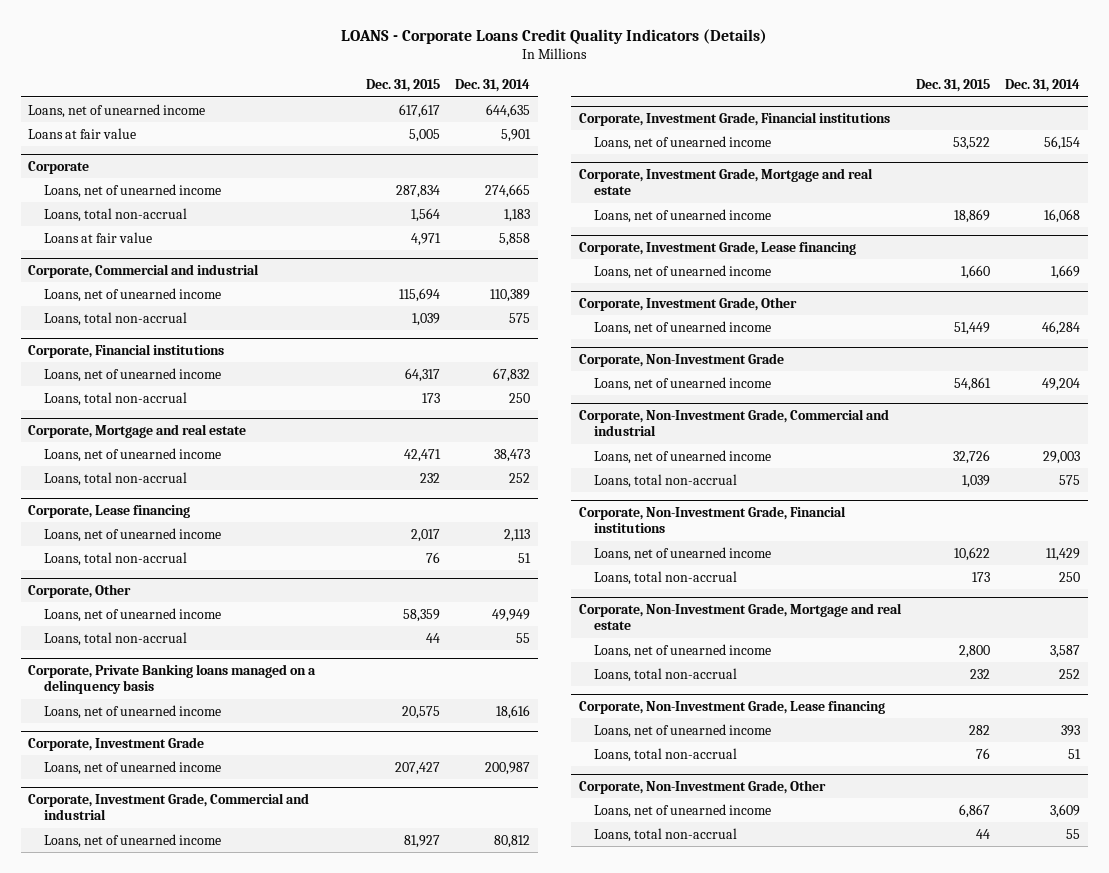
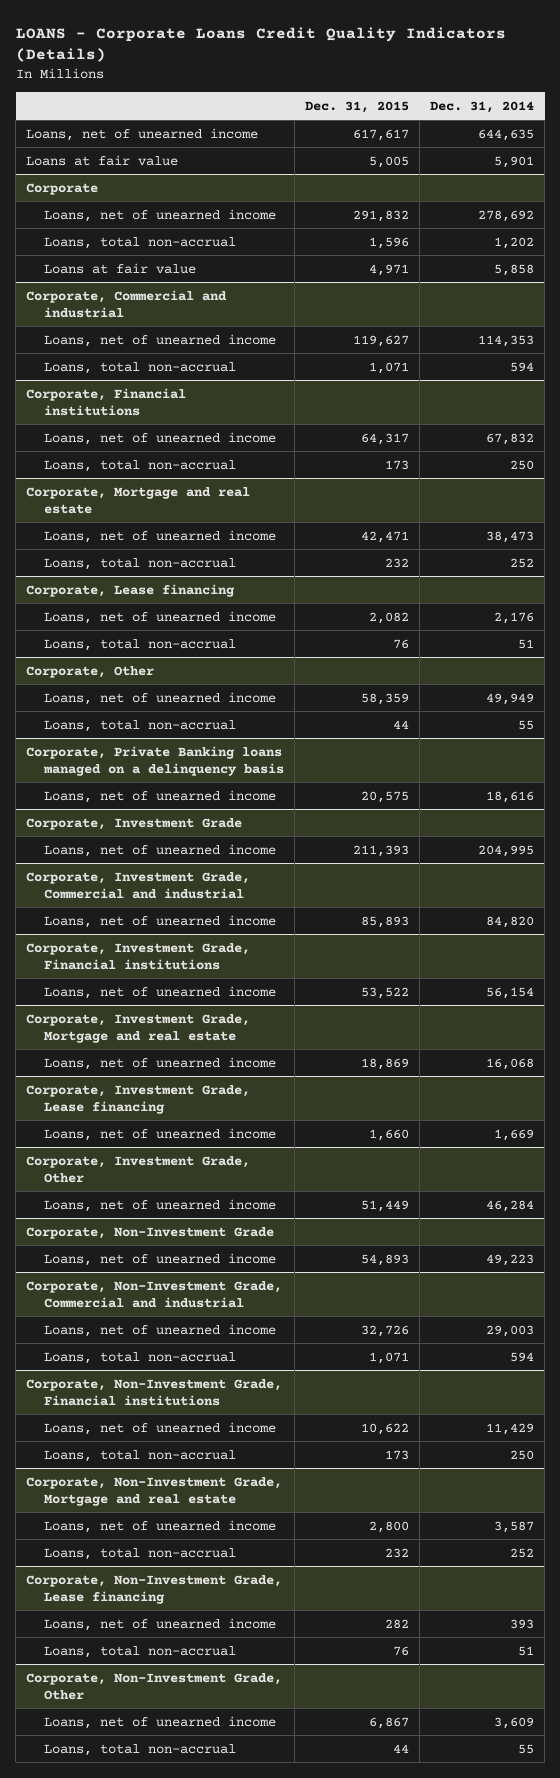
[395,184,440,198] 287,834 -> [352,209,409,222] 291,832
[485,183,531,198] 274,665 -> [478,209,535,222] 278,692
[410,207,440,222] 1,564 -> [368,236,409,249] 1,596
[504,208,531,222] 1,183 -> [494,236,535,249] 1,202
[398,287,440,302] 115,694 -> [352,334,409,347] 119,627
[490,288,531,302] 110,389 -> [478,334,535,347] 114,353
[411,312,440,326] 1,039 -> [368,361,409,374] 1,071
[509,312,531,323] 575 -> [510,361,535,372] 594
[410,528,440,542] 2,017 -> [368,611,409,624] 2,082
[504,528,531,542] 2,113 -> [494,611,535,624] 2,176
[394,761,440,775] 207,427 -> [352,844,409,857] 211,393
[485,761,531,775] 200,987 -> [478,844,535,857] 204,995
[403,834,440,848] 81,927 -> [360,915,409,928] 85,893
[494,834,531,848] 80,812 -> [486,915,535,928] 84,820
[953,376,991,391] 54,861 -> [360,1253,409,1266] 54,893
[1042,377,1081,391] 49,204 -> [486,1253,535,1266] 49,223
[961,474,990,488] 1,039 -> [368,1351,409,1364] 1,071
[1059,474,1081,485] 575 -> [510,1351,535,1362] 594

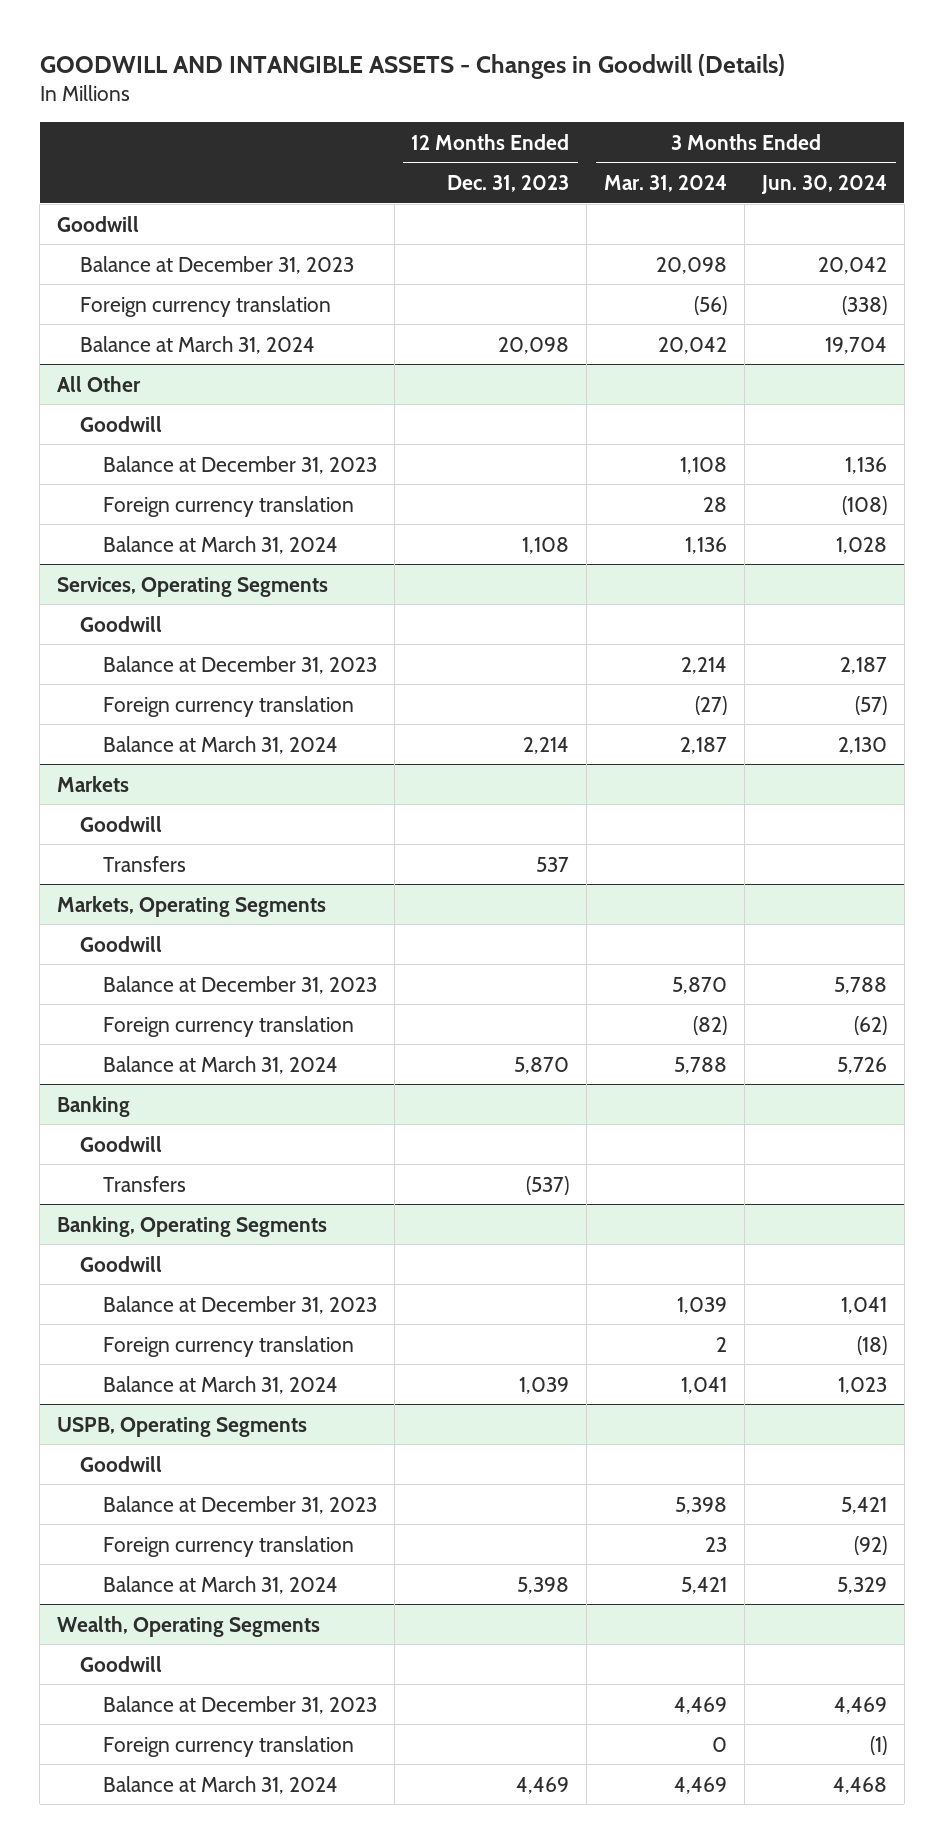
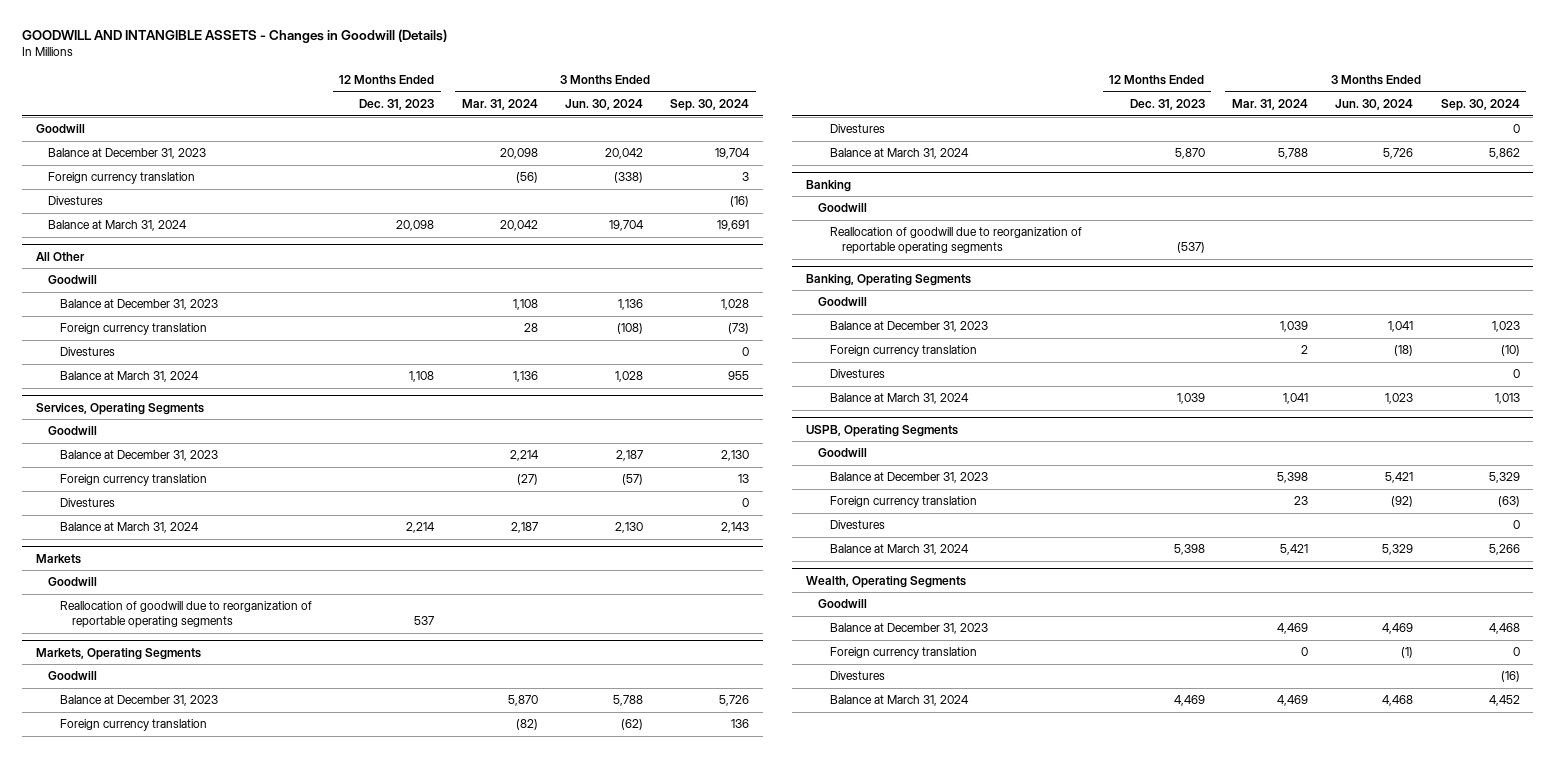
none -> [670,99,750,112] Sep. 30, 2024
none -> [47,196,103,206] Divestures
none -> [60,347,116,357] Divestures
none -> [60,498,116,508] Divestures
[102,855,186,872] Transfers -> [60,601,313,629] Reallocation of goodwill due to reorganization of reportable operating segments
none -> [830,124,886,134] Divestures
[102,1175,186,1192] Transfers -> [830,227,1083,255] Reallocation of goodwill due to reorganization of reportable operating segments
none -> [830,369,886,379] Divestures
none -> [830,520,886,530] Divestures
none -> [830,671,886,681] Divestures

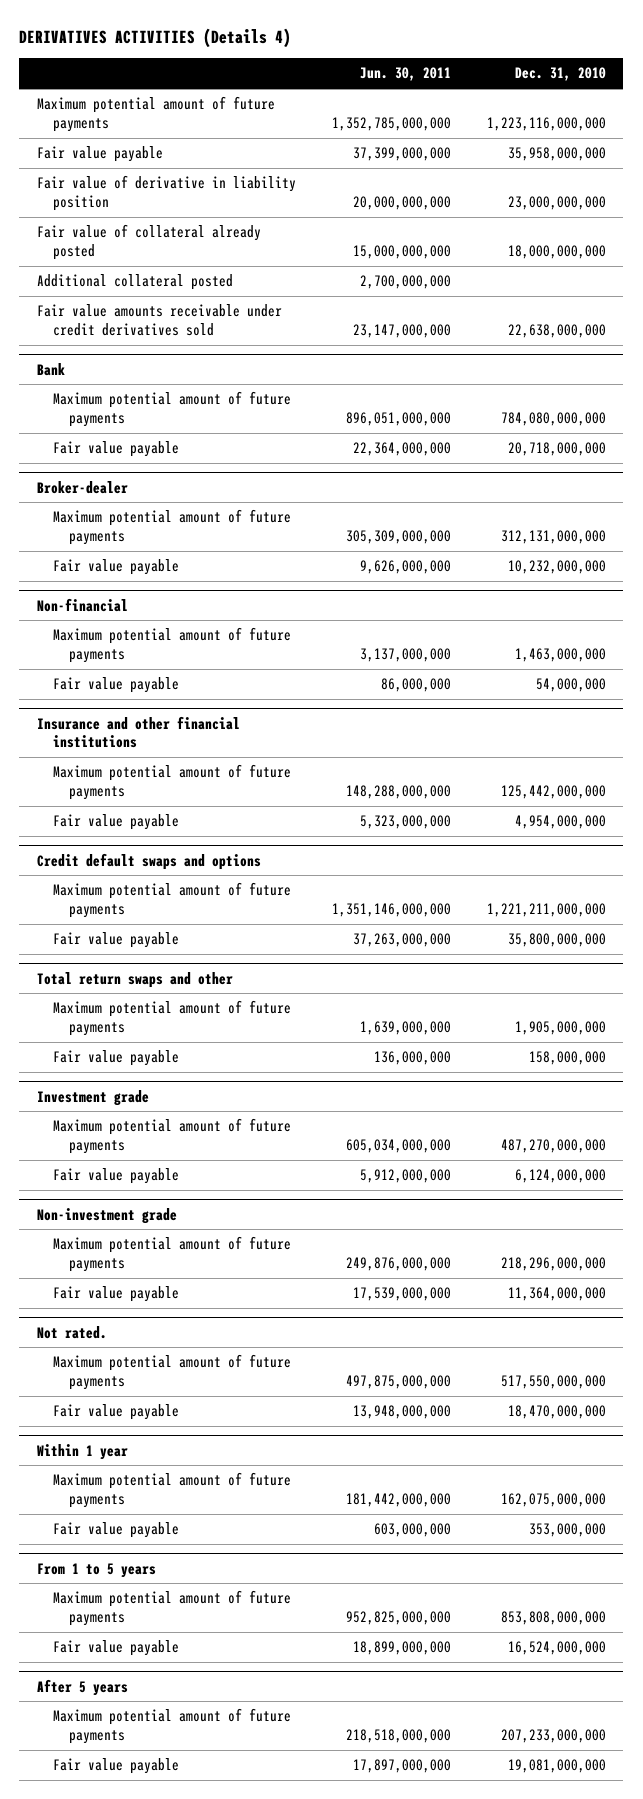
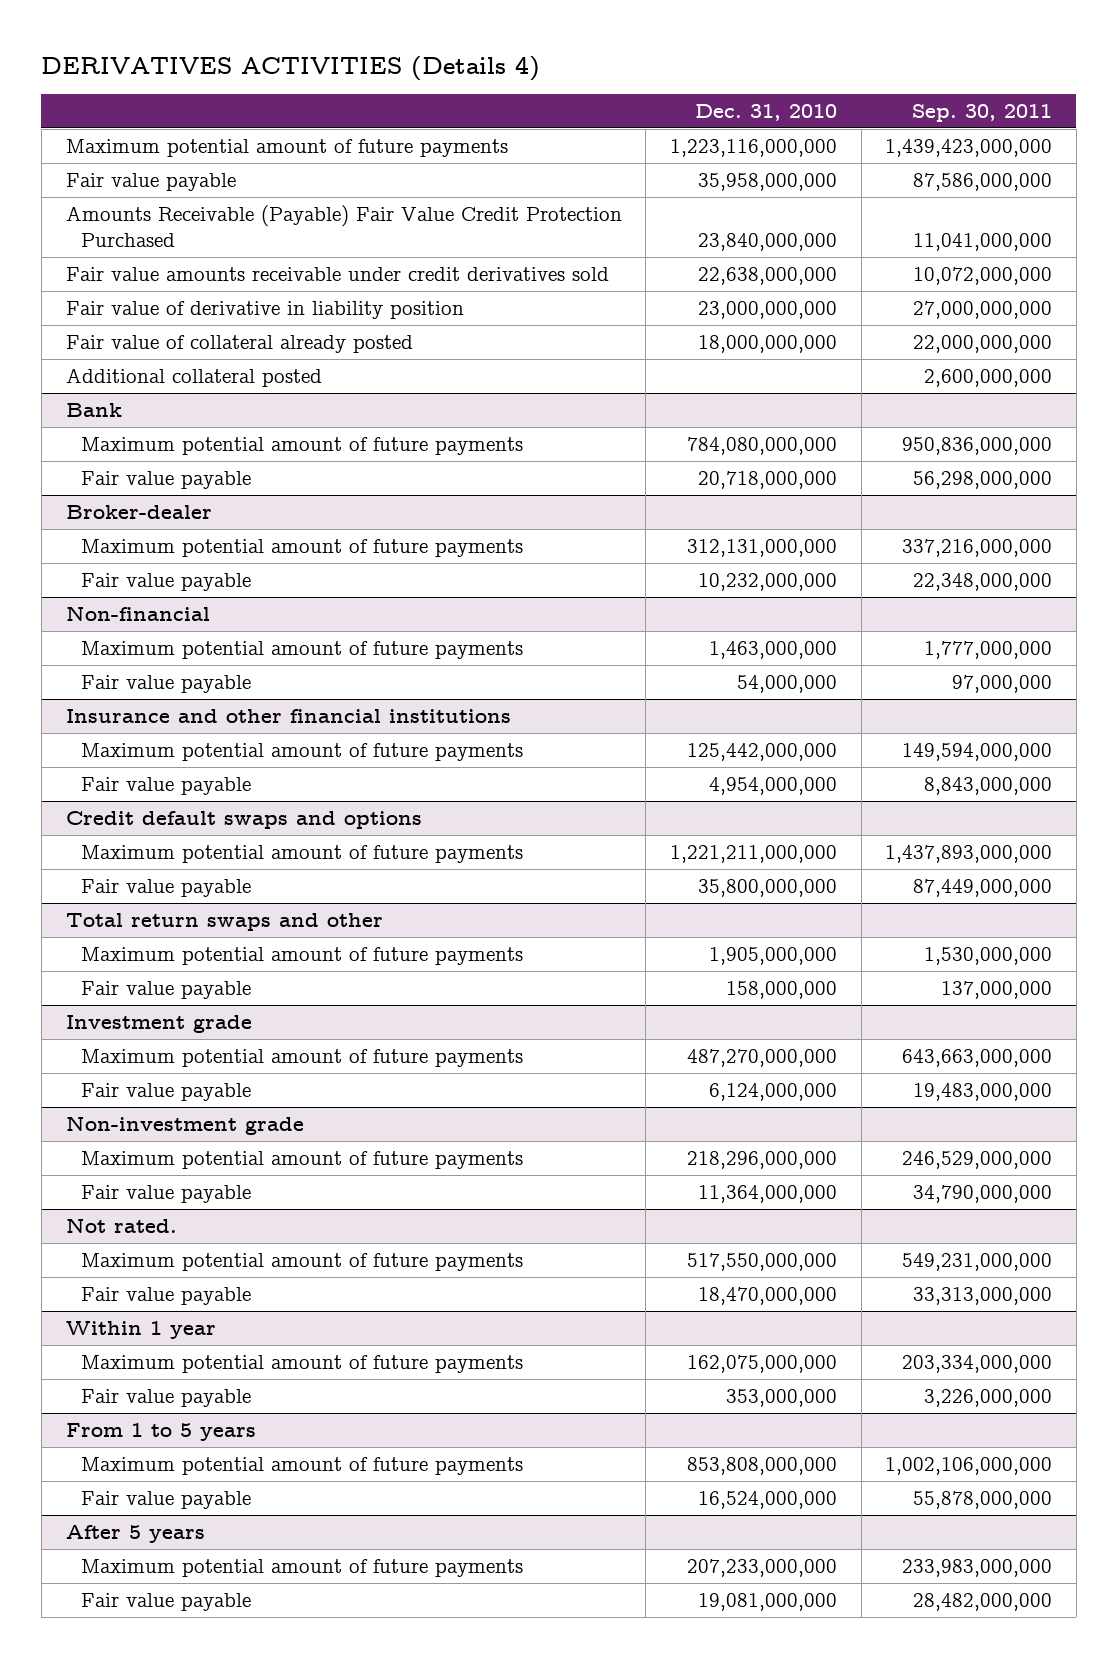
[359,67,451,82] Jun. 30, 2011 -> none
none -> [912,104,1053,123] Sep. 30, 2011
none -> [65,204,622,248] Amounts Receivable (Payable) Fair Value Credit Protection Purchased
[37,304,283,336] Fair value amounts receivable under credit derivatives sold -> [65,266,609,281] Fair value amounts receivable under credit derivatives sold

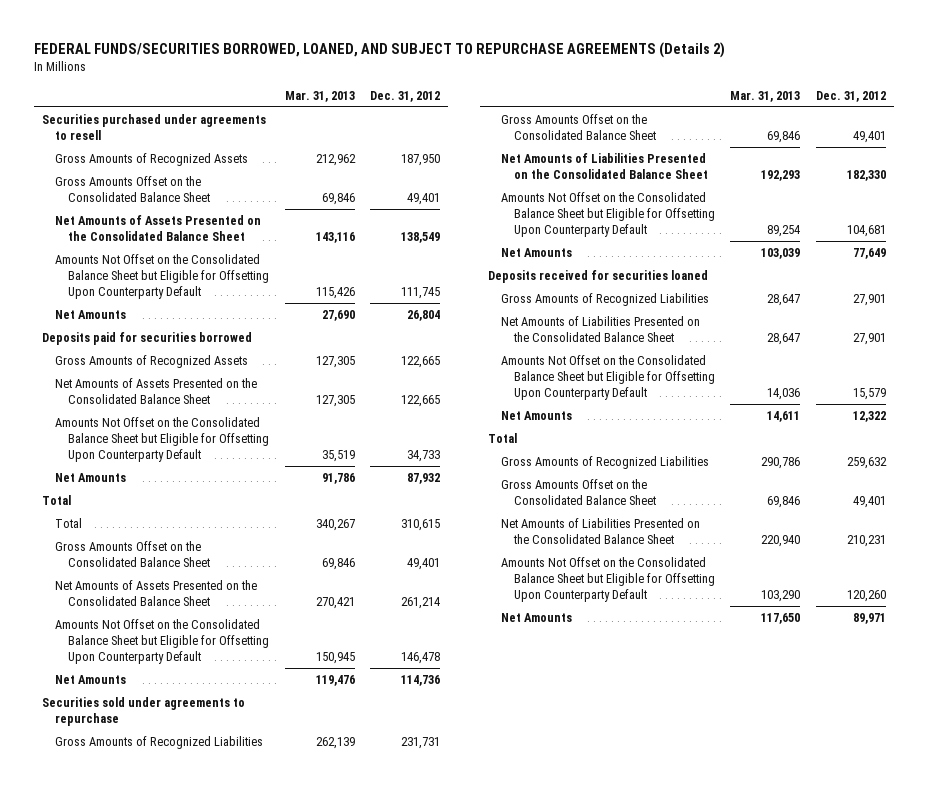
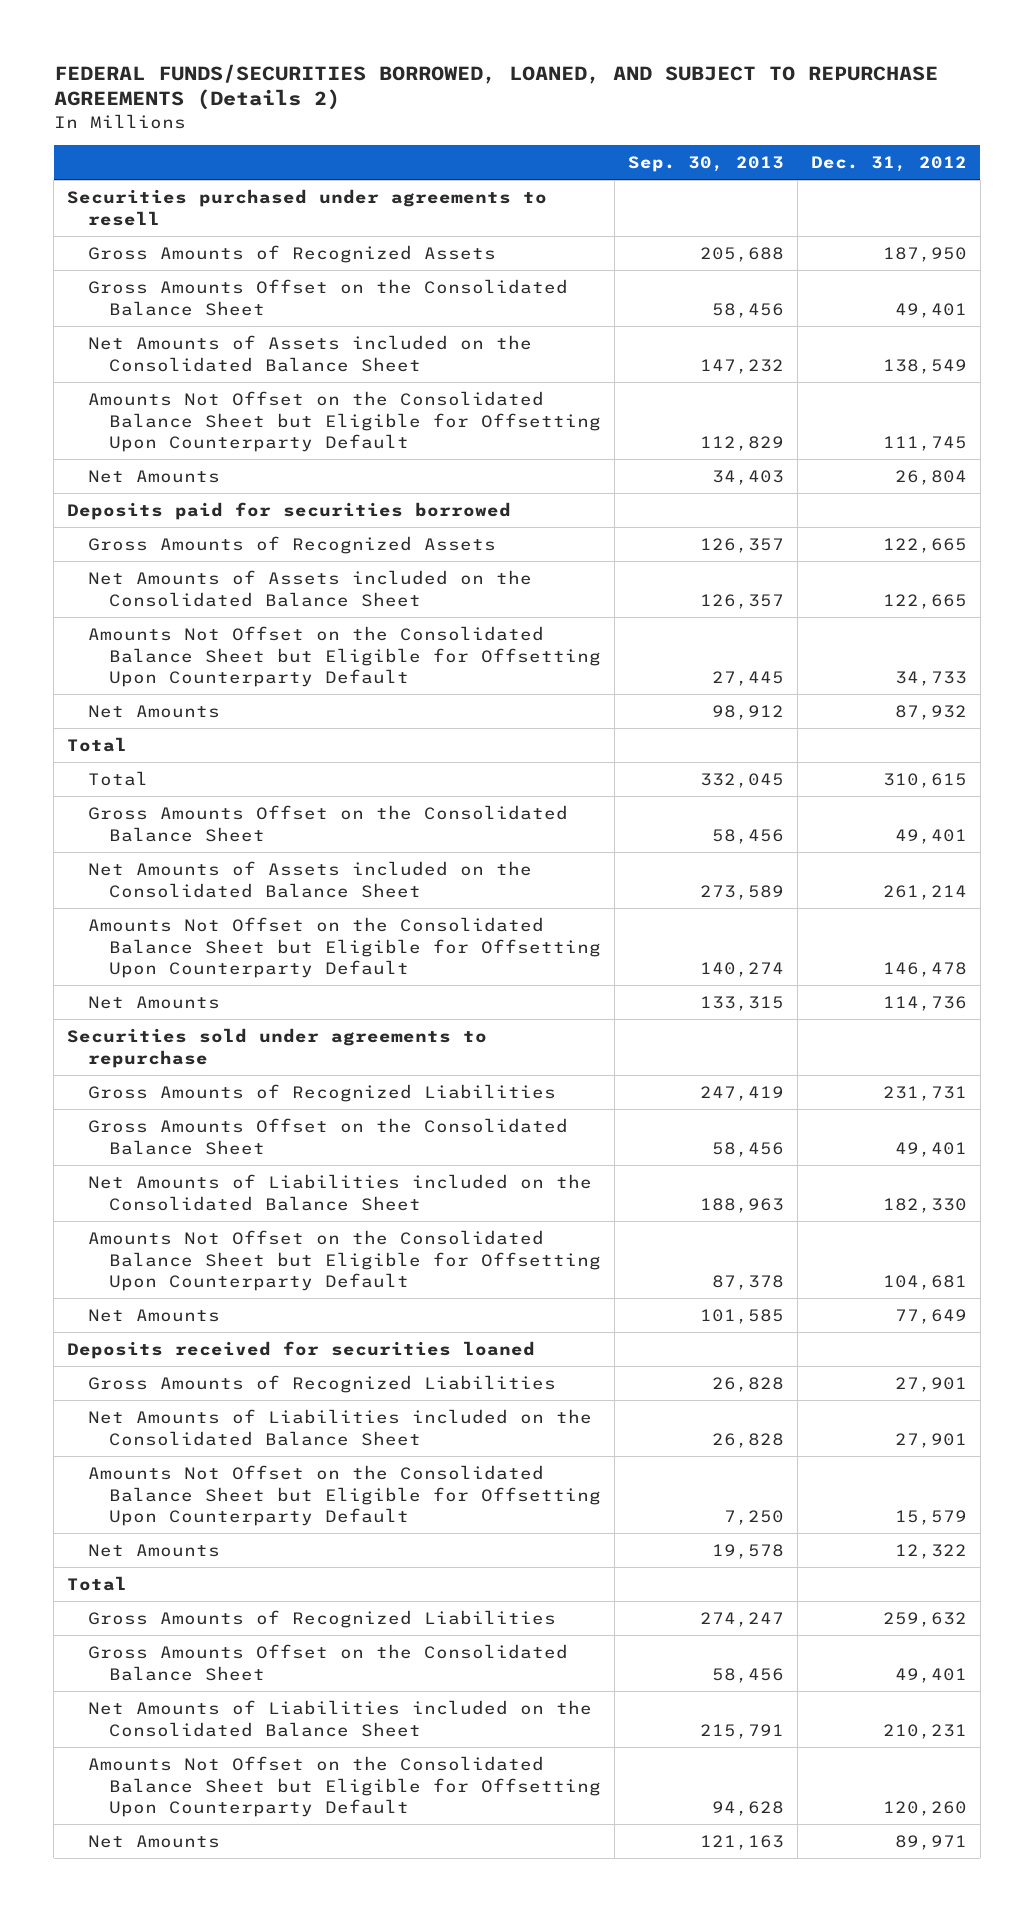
[284,90,355,102] Mar. 31, 2013 -> none
none -> [627,155,784,172] Sep. 30, 2013
[55,214,262,242] Net Amounts of Assets Presented on the Consolidated Balance Sheet -> [88,335,533,372] Net Amounts of Assets included on the Consolidated Balance Sheet
[55,377,258,405] Net Amounts of Assets Presented on the Consolidated Balance Sheet -> [88,570,533,607] Net Amounts of Assets included on the Consolidated Balance Sheet
[55,579,258,607] Net Amounts of Assets Presented on the Consolidated Balance Sheet -> [88,861,533,898] Net Amounts of Assets included on the Consolidated Balance Sheet
[500,152,708,180] Net Amounts of Liabilities Presented on the Consolidated Balance Sheet -> [88,1174,593,1211] Net Amounts of Liabilities included on the Consolidated Balance Sheet
[500,315,700,343] Net Amounts of Liabilities Presented on the Consolidated Balance Sheet -> [88,1409,593,1446] Net Amounts of Liabilities included on the Consolidated Balance Sheet
[500,517,700,545] Net Amounts of Liabilities Presented on the Consolidated Balance Sheet -> [88,1700,593,1737] Net Amounts of Liabilities included on the Consolidated Balance Sheet

